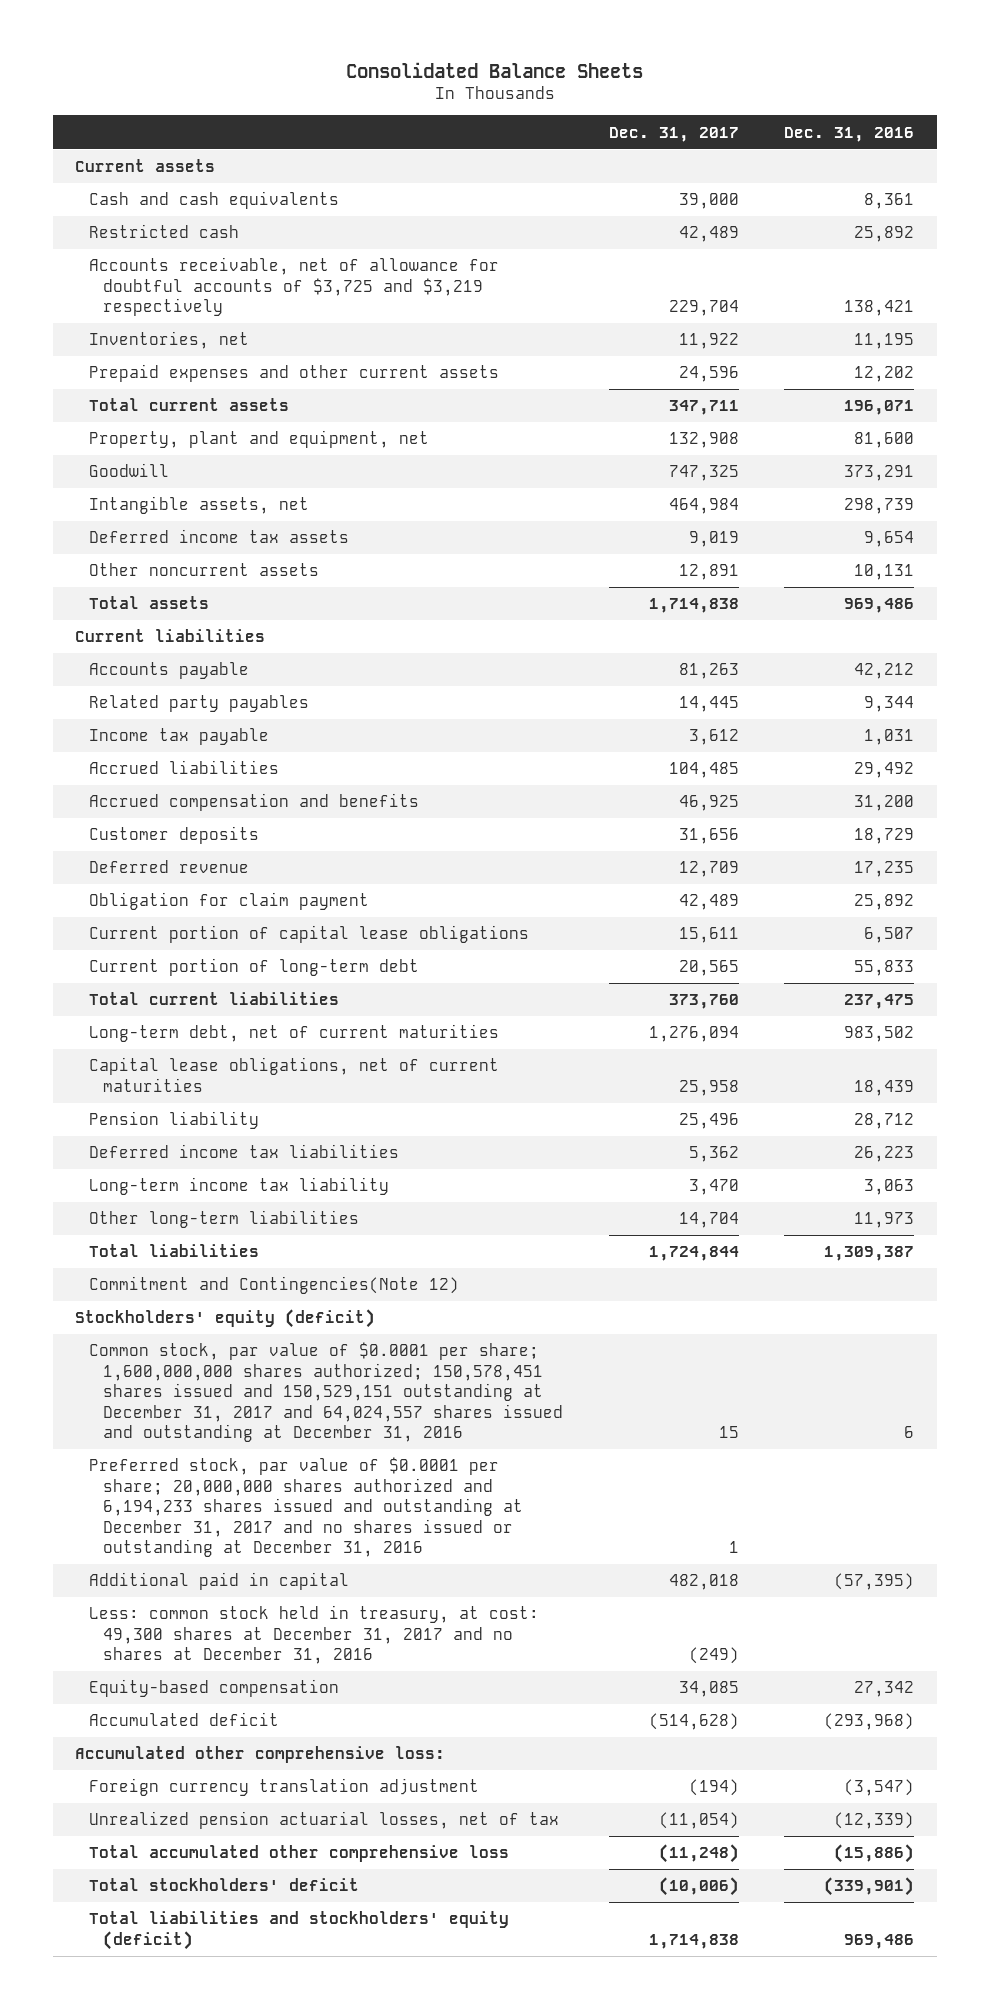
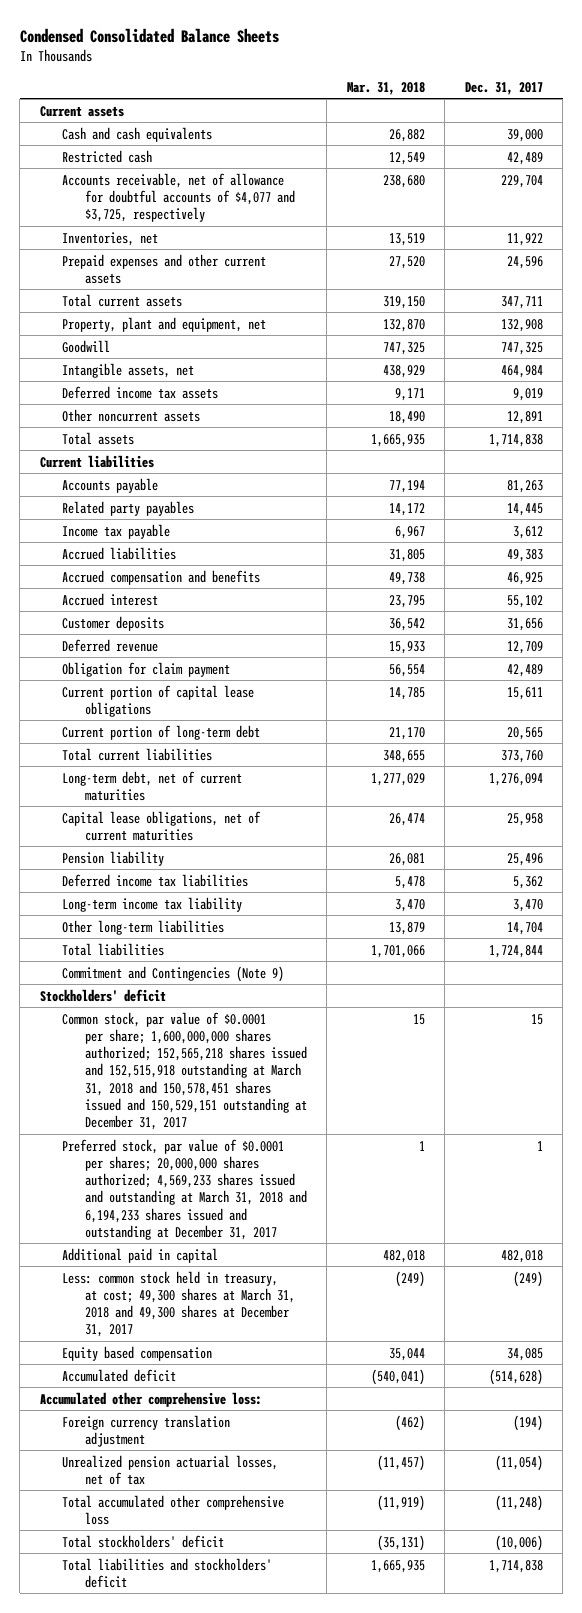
[345,61,643,78] Consolidated Balance Sheets -> [19,27,279,43] Condensed Consolidated Balance Sheets
[784,126,915,142] Dec. 31, 2016 -> none
none -> [346,81,425,95] Mar. 31, 2018
[89,257,500,317] Accounts receivable, net of allowance for doubtful accounts of $3,725 and $3,219 respectively -> [62,172,295,223] Accounts receivable, net of allowance for doubtful accounts of $4,077 and $3,725, respectively
[668,762,739,779] 104,485 -> [506,548,543,562] 49,383
none -> [62,592,159,606] Accrued interest
[89,1276,460,1295] Commitment and Contingencies(Note 12) -> [62,965,285,982] Commitment and Contingencies (Note 9)
[75,1309,376,1329] Stockholders' equity (deficit) -> [39,988,166,1002] Stockholders' deficit
[89,1342,564,1442] Common stock, par value of $0.0001 per share; 1,600,000,000 shares authorized; 150,578,451 shares issued and 150,529,151 outstanding at December 31, 2017 and 64,024,557 shares issued and outstanding at December 31, 2016 -> [62,1011,307,1131] Common stock, par value of $0.0001 per share; 1,600,000,000 shares authorized; 152,565,218 shares issued and 152,515,918 outstanding at March 31, 2018 and 150,578,451 shares issued and 150,529,151 outstanding at December 31, 2017
[89,1457,524,1557] Preferred stock, par value of $0.0001 per share; 20,000,000 shares authorized and 6,194,233 shares issued and outstanding at December 31, 2017 and no shares issued or outstanding at December 31, 2016 -> [62,1138,307,1240] Preferred stock, par value of $0.0001 per shares; 20,000,000 shares authorized; 4,569,233 shares issued and outstanding at March 31, 2018 and 6,194,233 shares issued and outstanding at December 31, 2017
[89,1605,540,1665] Less: common stock held in treasury, at cost: 49,300 shares at December 31, 2017 and no shares at December 31, 2016 -> [62,1270,295,1338] Less: common stock held in treasury, at cost; 49,300 shares at March 31, 2018 and 49,300 shares at December 31, 2017
[89,1679,340,1698] Equity-based compensation -> [62,1345,213,1361] Equity based compensation
[89,1911,510,1950] Total liabilities and stockholders' equity (deficit) -> [62,1557,273,1588] Total liabilities and stockholders' deficit

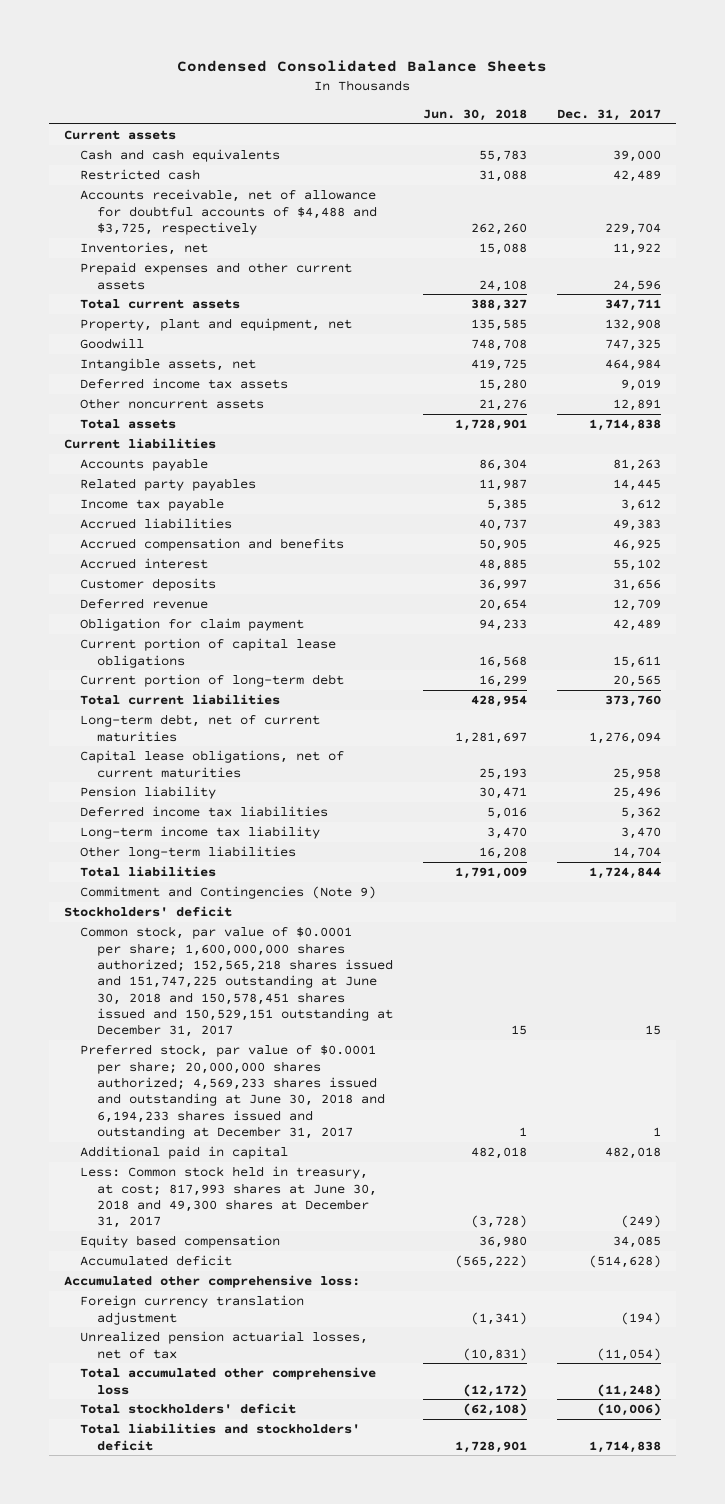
[346,81,425,95] Mar. 31, 2018 -> none
none -> [423,108,528,121] Jun. 30, 2018
[62,172,295,223] Accounts receivable, net of allowance for doubtful accounts of $4,077 and $3,725, respectively -> [80,189,378,235] Accounts receivable, net of allowance for doubtful accounts of $4,488 and $3,725, respectively
[62,1011,307,1131] Common stock, par value of $0.0001 per share; 1,600,000,000 shares authorized; 152,565,218 shares issued and 152,515,918 outstanding at March 31, 2018 and 150,578,451 shares issued and 150,529,151 outstanding at December 31, 2017 -> [80,926,394,1038] Common stock, par value of $0.0001 per share; 1,600,000,000 shares authorized; 152,565,218 shares issued and 151,747,225 outstanding at June 30, 2018 and 150,578,451 shares issued and 150,529,151 outstanding at December 31, 2017
[62,1138,307,1240] Preferred stock, par value of $0.0001 per shares; 20,000,000 shares authorized; 4,569,233 shares issued and outstanding at March 31, 2018 and 6,194,233 shares issued and outstanding at December 31, 2017 -> [80,1044,386,1140] Preferred stock, par value of $0.0001 per share; 20,000,000 shares authorized; 4,569,233 shares issued and outstanding at June 30, 2018 and 6,194,233 shares issued and outstanding at December 31, 2017
[62,1270,295,1338] Less: common stock held in treasury, at cost; 49,300 shares at March 31, 2018 and 49,300 shares at December 31, 2017 -> [80,1166,378,1229] Less: Common stock held in treasury, at cost; 817,993 shares at June 30, 2018 and 49,300 shares at December 31, 2017

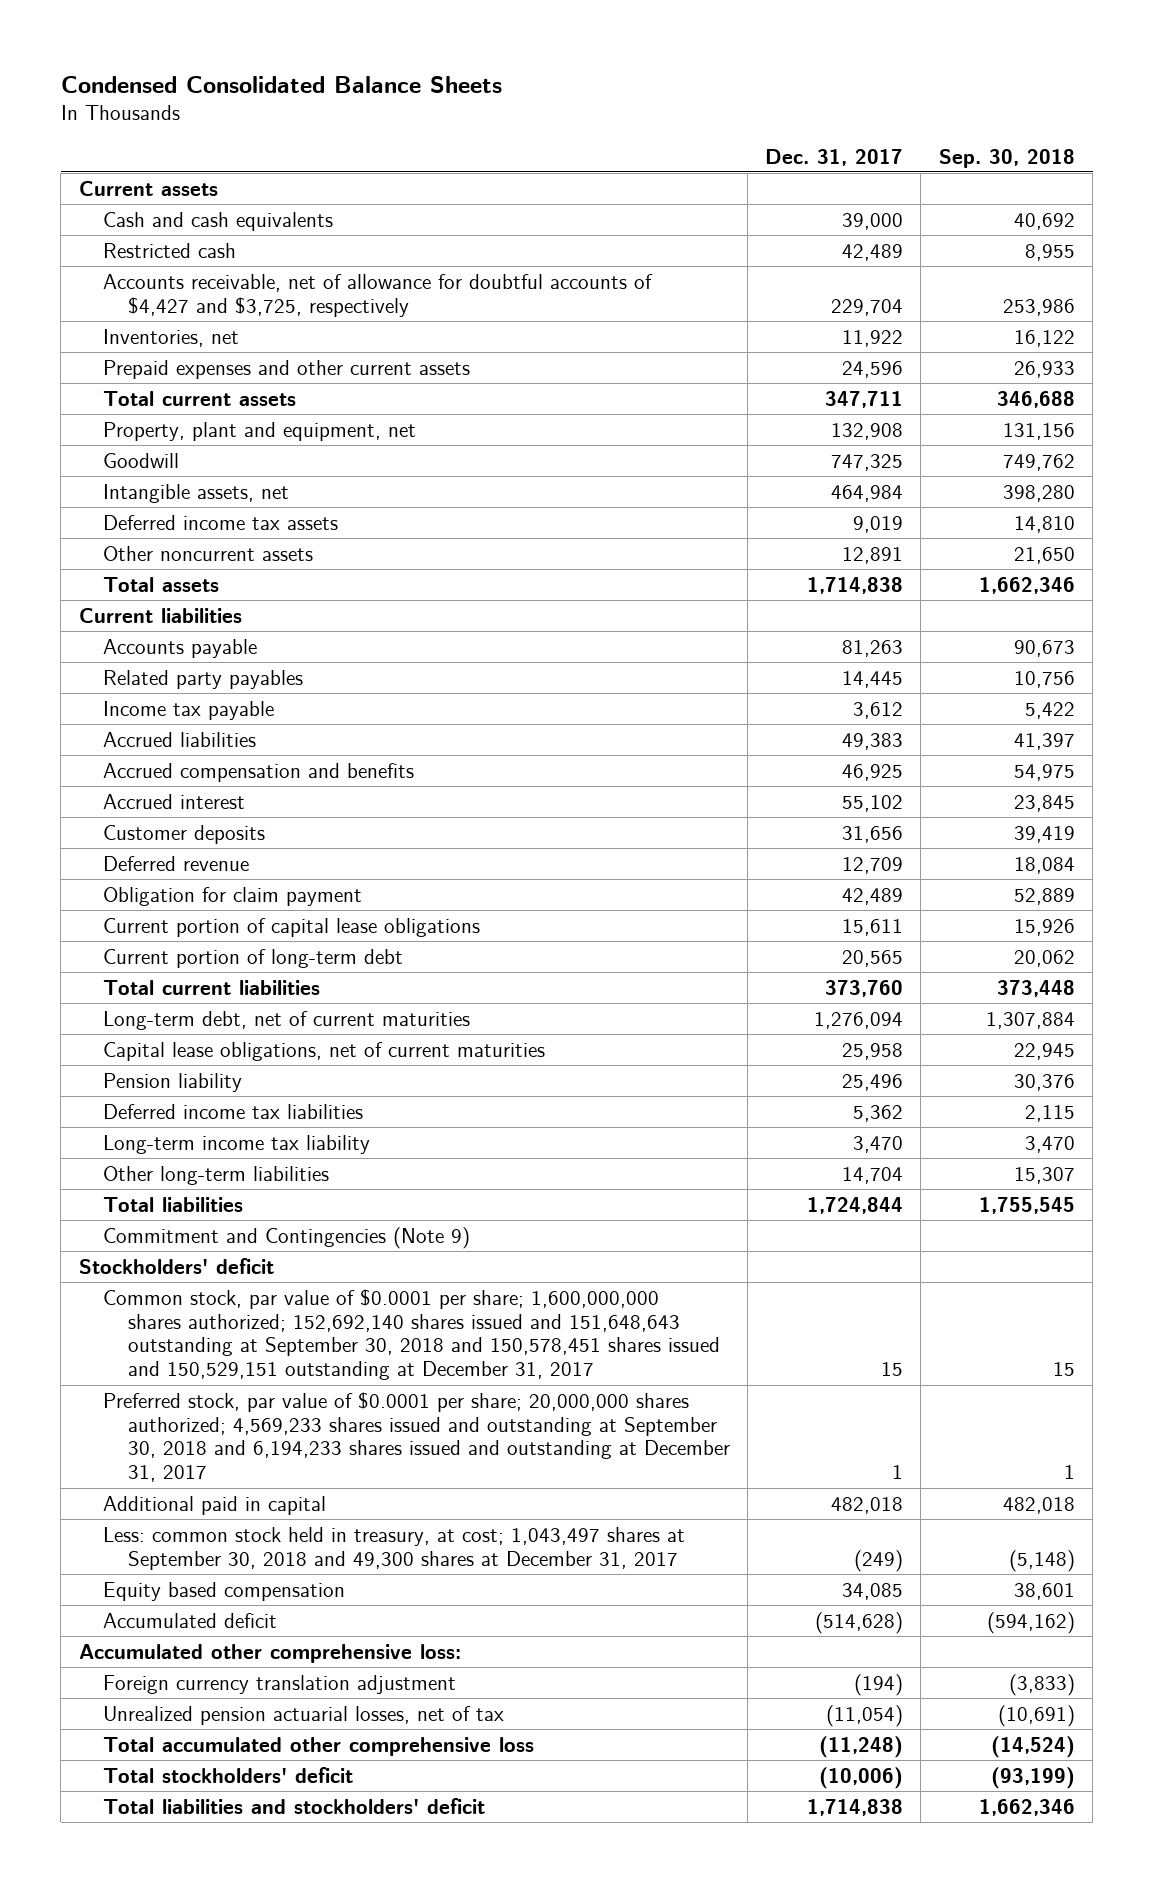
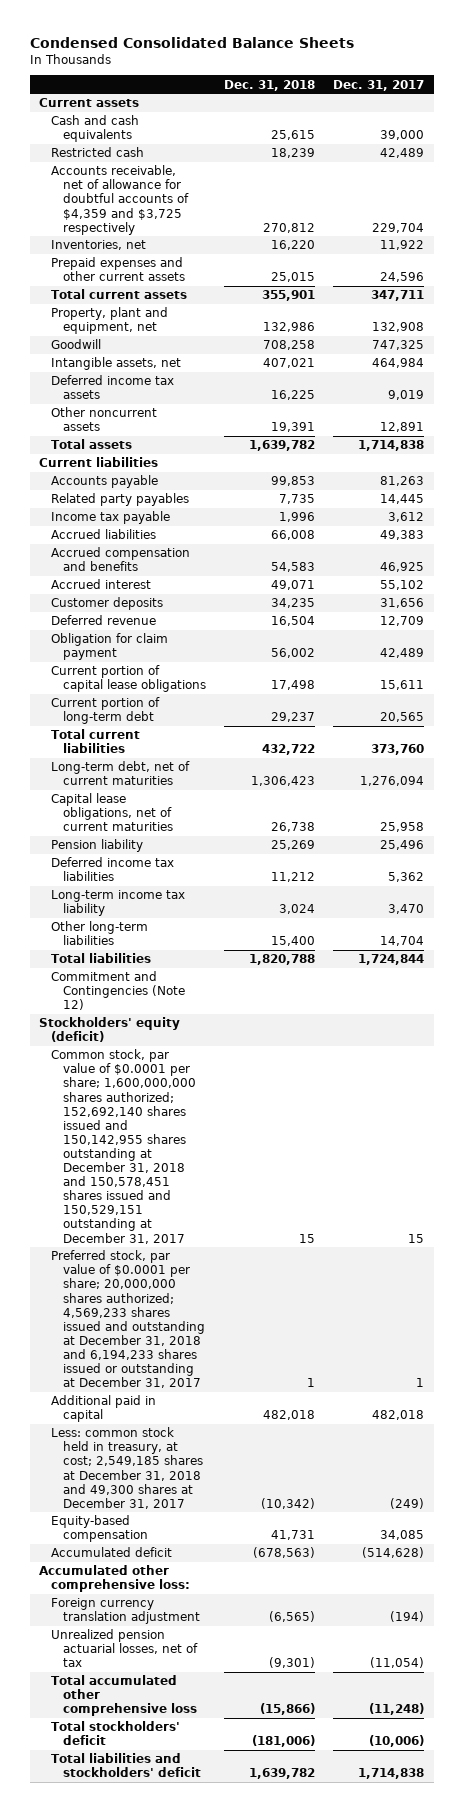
[938,148,1075,168] Sep. 30, 2018 -> none
none -> [224,79,316,91] Dec. 31, 2018
[103,273,654,317] Accounts receivable, net of allowance for doubtful accounts of $4,427 and $3,725, respectively -> [50,165,189,235] Accounts receivable, net of allowance for doubtful accounts of $4,359 and $3,725 respectively
[103,1226,471,1249] Commitment and Contingencies (Note 9) -> [50,971,185,1011] Commitment and Contingencies (Note 12)
[78,1257,274,1274] Stockholders' deficit -> [39,1017,181,1043] Stockholders' equity (deficit)
[103,1288,720,1381] Common stock, par value of $0.0001 per share; 1,600,000,000 shares authorized; 152,692,140 shares issued and 151,648,643 outstanding at September 30, 2018 and 150,578,451 shares issued and 150,529,151 outstanding at December 31, 2017 -> [50,1049,196,1244] Common stock, par value of $0.0001 per share; 1,600,000,000 shares authorized; 152,692,140 shares issued and 150,142,955 shares outstanding at December 31, 2018 and 150,578,451 shares issued and 150,529,151 outstanding at December 31, 2017
[103,1391,730,1483] Preferred stock, par value of $0.0001 per share; 20,000,000 shares authorized; 4,569,233 shares issued and outstanding at September 30, 2018 and 6,194,233 shares issued and outstanding at December 31, 2017 -> [50,1250,205,1389] Preferred stock, par value of $0.0001 per share; 20,000,000 shares authorized; 4,569,233 shares issued and outstanding at December 31, 2018 and 6,194,233 shares issued or outstanding at December 31, 2017
[103,1526,686,1570] Less: common stock held in treasury, at cost; 1,043,497 shares at September 30, 2018 and 49,300 shares at December 31, 2017 -> [50,1427,203,1509] Less: common stock held in treasury, at cost; 2,549,185 shares at December 31, 2018 and 49,300 shares at December 31, 2017
[103,1581,346,1601] Equity based compensation -> [50,1515,148,1543] Equity-based compensation

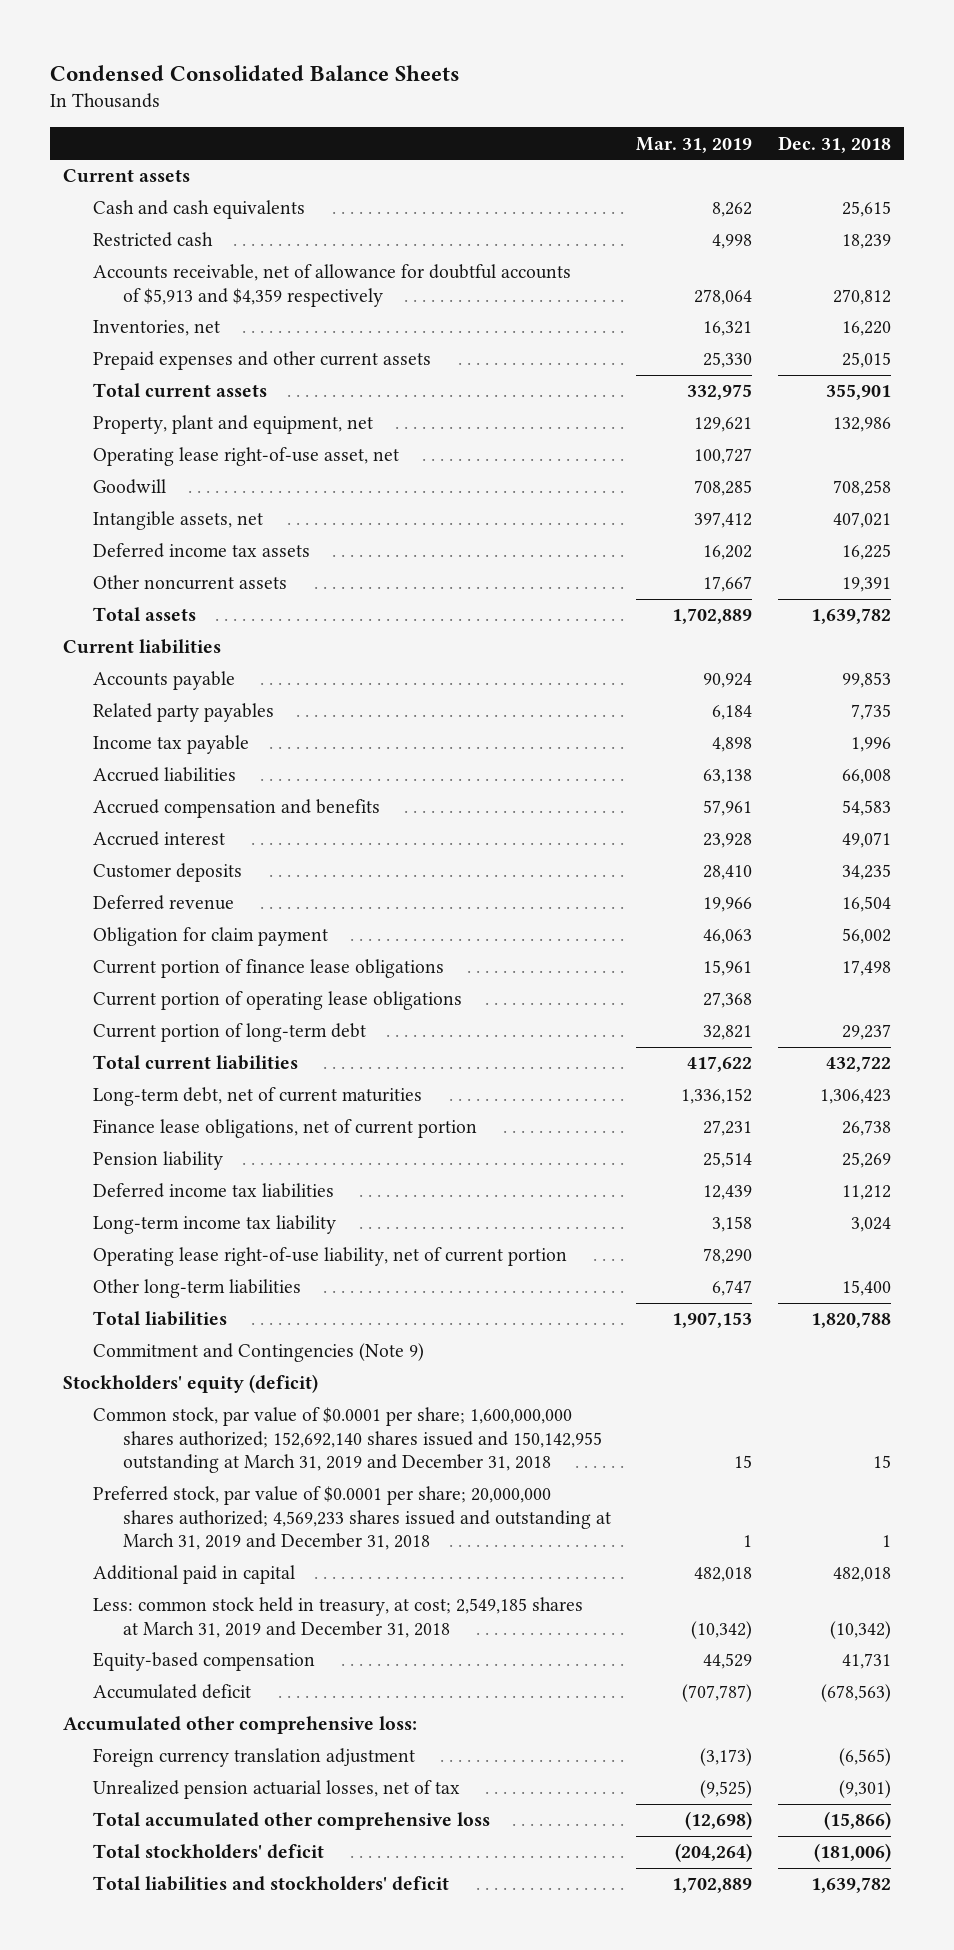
[333,79,425,91] Dec. 31, 2017 -> none
none -> [636,136,753,153] Mar. 31, 2019
[50,165,189,235] Accounts receivable, net of allowance for doubtful accounts of $4,359 and $3,725 respectively -> [92,264,571,307] Accounts receivable, net of allowance for doubtful accounts of $5,913 and $4,359 respectively
none -> [92,447,399,467] Operating lease right-of-use asset, net
[50,665,206,693] Current portion of capital lease obligations -> [92,959,444,979] Current portion of finance lease obligations
none -> [92,991,462,1011] Current portion of operating lease obligations
[50,793,173,832] Capital lease obligations, net of current maturities -> [92,1119,477,1139] Finance lease obligations, net of current portion
none -> [92,1247,567,1267] Operating lease right-of-use liability, net of current portion
[50,971,185,1011] Commitment and Contingencies (Note 12) -> [92,1343,424,1363] Commitment and Contingencies (Note 9)
[50,1049,196,1244] Common stock, par value of $0.0001 per share; 1,600,000,000 shares authorized; 152,692,140 shares issued and 150,142,955 shares outstanding at December 31, 2018 and 150,578,451 shares issued and 150,529,151 outstanding at December 31, 2017 -> [92,1407,602,1474] Common stock, par value of $0.0001 per share; 1,600,000,000 shares authorized; 152,692,140 shares issued and 150,142,955 outstanding at March 31, 2019 and December 31, 2018
[50,1250,205,1389] Preferred stock, par value of $0.0001 per share; 20,000,000 shares authorized; 4,569,233 shares issued and outstanding at December 31, 2018 and 6,194,233 shares issued or outstanding at December 31, 2017 -> [92,1486,611,1551] Preferred stock, par value of $0.0001 per share; 20,000,000 shares authorized; 4,569,233 shares issued and outstanding at March 31, 2019 and December 31, 2018
[50,1427,203,1509] Less: common stock held in treasury, at cost; 2,549,185 shares at December 31, 2018 and 49,300 shares at December 31, 2017 -> [92,1597,583,1638] Less: common stock held in treasury, at cost; 2,549,185 shares at March 31, 2019 and December 31, 2018

